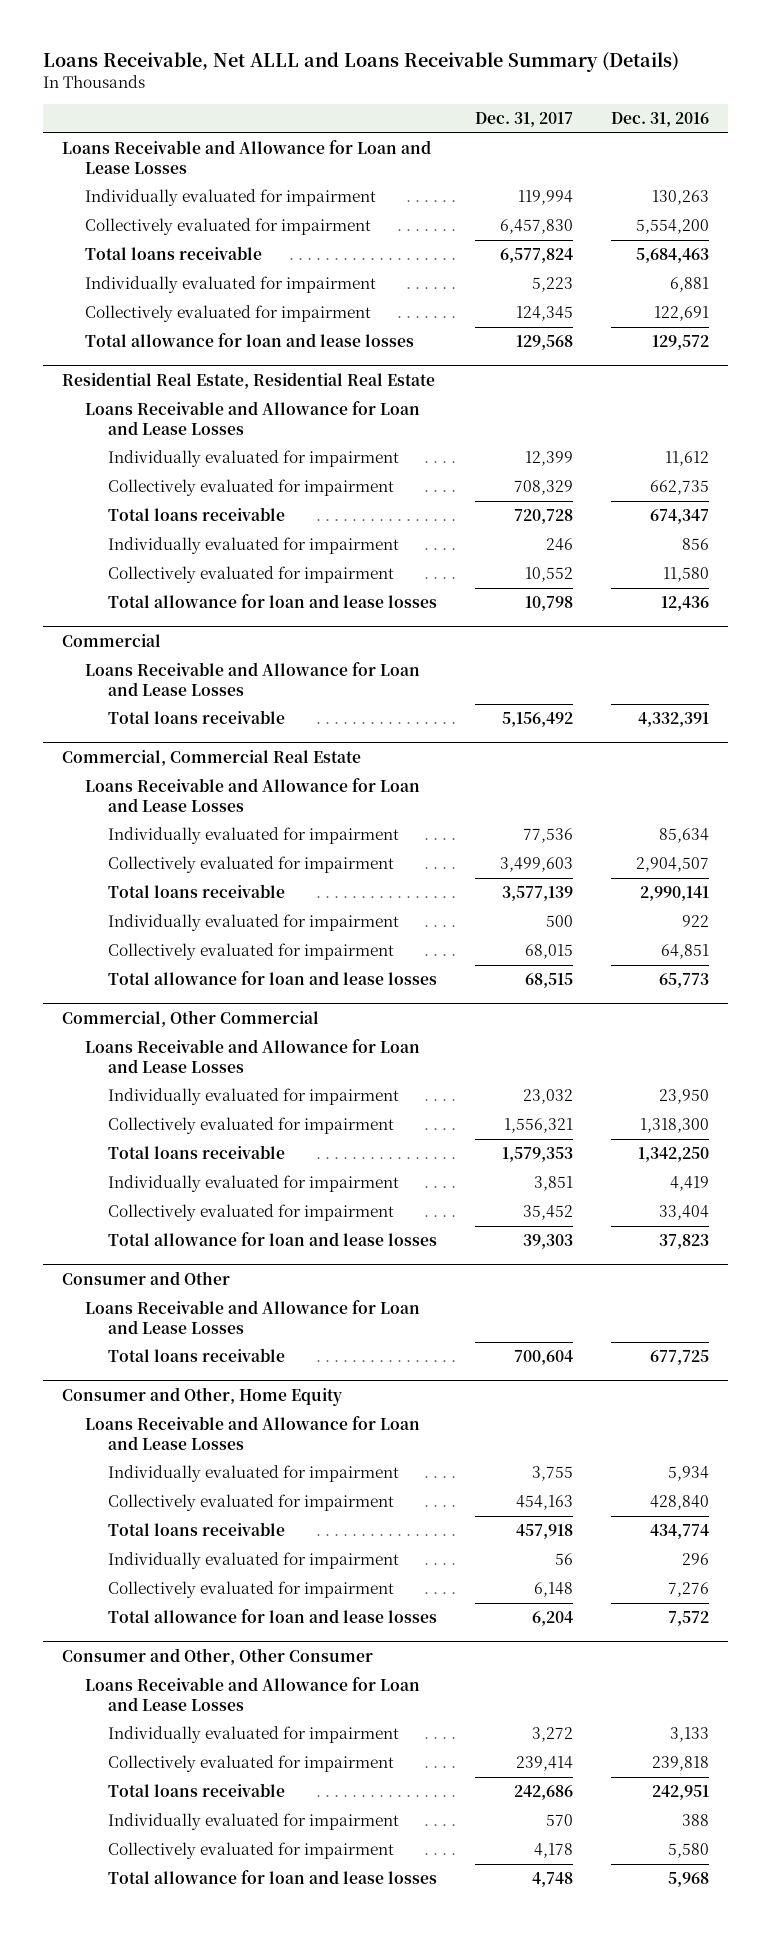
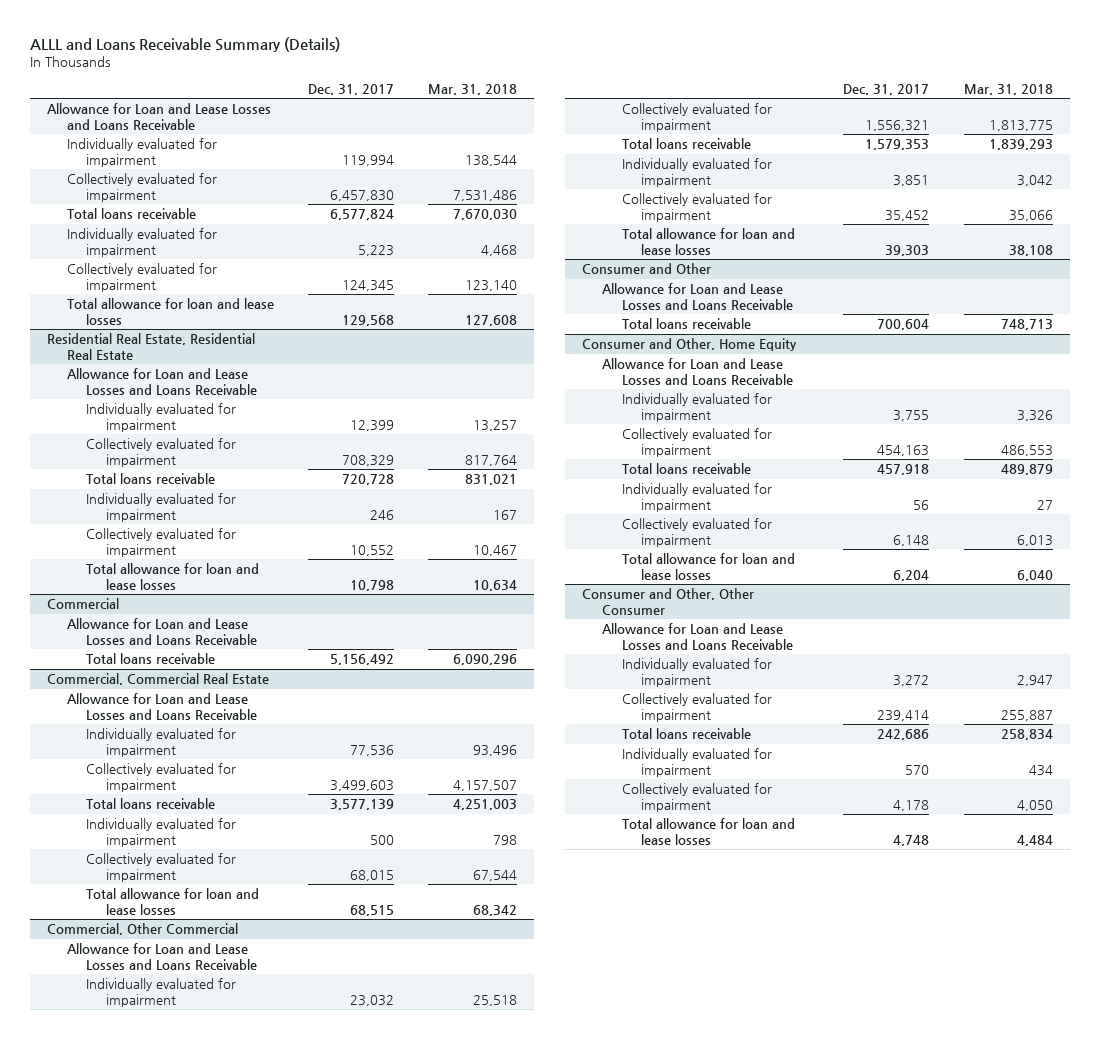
[42,51,679,72] Loans Receivable, Net ALLL and Loans Receivable Summary (Details) -> [29,37,340,53] ALLL and Loans Receivable Summary (Details)
[611,111,710,127] Dec. 31, 2016 -> none
none -> [428,83,518,95] Mar. 31, 2018
[61,140,431,174] Loans Receivable and Allowance for Loan and Lease Losses -> [47,103,272,130] Allowance for Loan and Lease Losses and Loans Receivable
[84,401,420,435] Loans Receivable and Allowance for Loan and Lease Losses -> [66,368,258,395] Allowance for Loan and Lease Losses and Loans Receivable
[84,662,420,696] Loans Receivable and Allowance for Loan and Lease Losses -> [66,618,258,645] Allowance for Loan and Lease Losses and Loans Receivable
[84,778,420,812] Loans Receivable and Allowance for Loan and Lease Losses -> [66,693,258,720] Allowance for Loan and Lease Losses and Loans Receivable
[84,1039,420,1073] Loans Receivable and Allowance for Loan and Lease Losses -> [66,943,258,970] Allowance for Loan and Lease Losses and Loans Receivable
[84,1300,420,1334] Loans Receivable and Allowance for Loan and Lease Losses -> [602,283,793,310] Allowance for Loan and Lease Losses and Loans Receivable
[84,1416,420,1450] Loans Receivable and Allowance for Loan and Lease Losses -> [602,358,793,385] Allowance for Loan and Lease Losses and Loans Receivable
[84,1677,420,1711] Loans Receivable and Allowance for Loan and Lease Losses -> [602,623,793,650] Allowance for Loan and Lease Losses and Loans Receivable

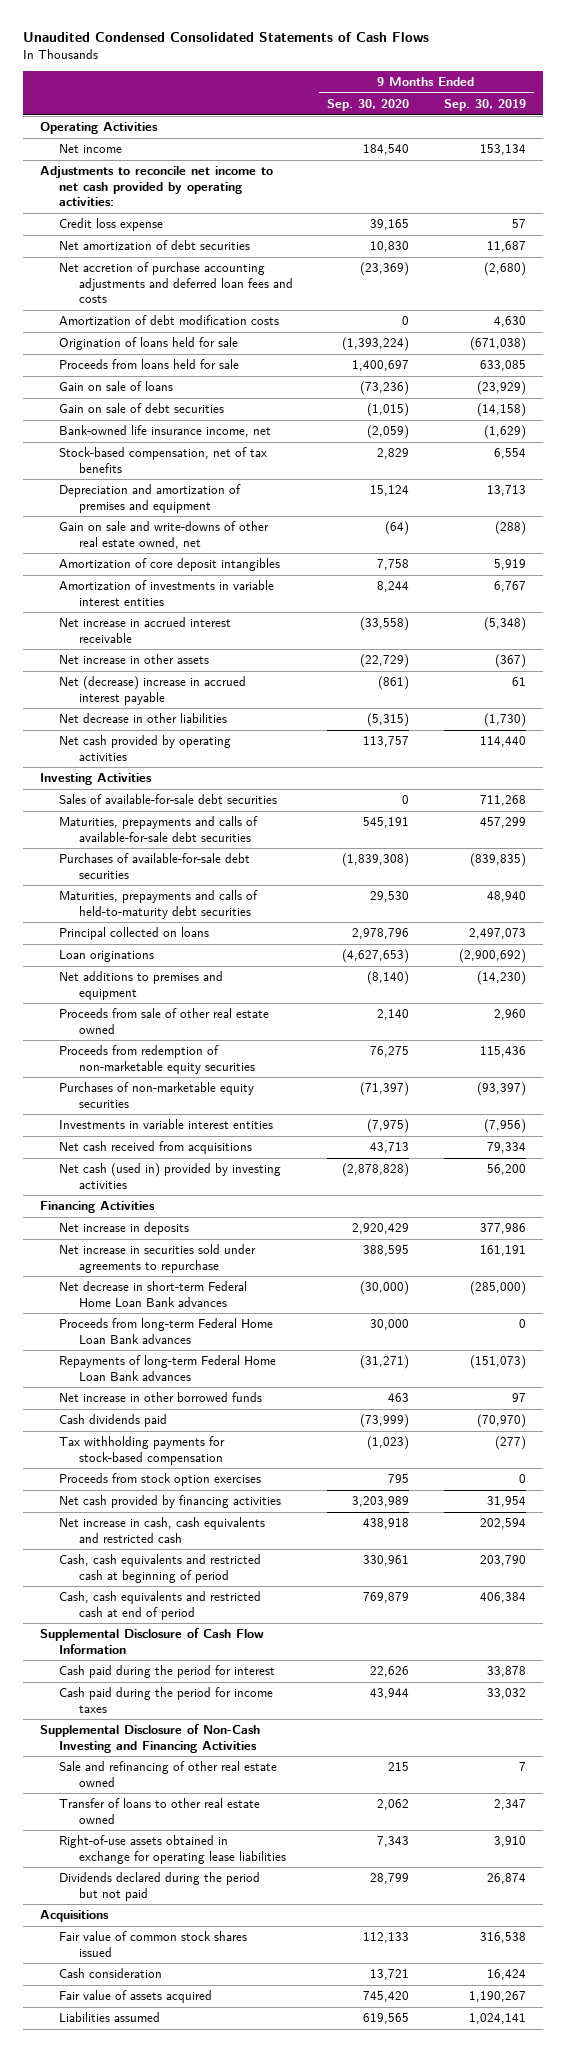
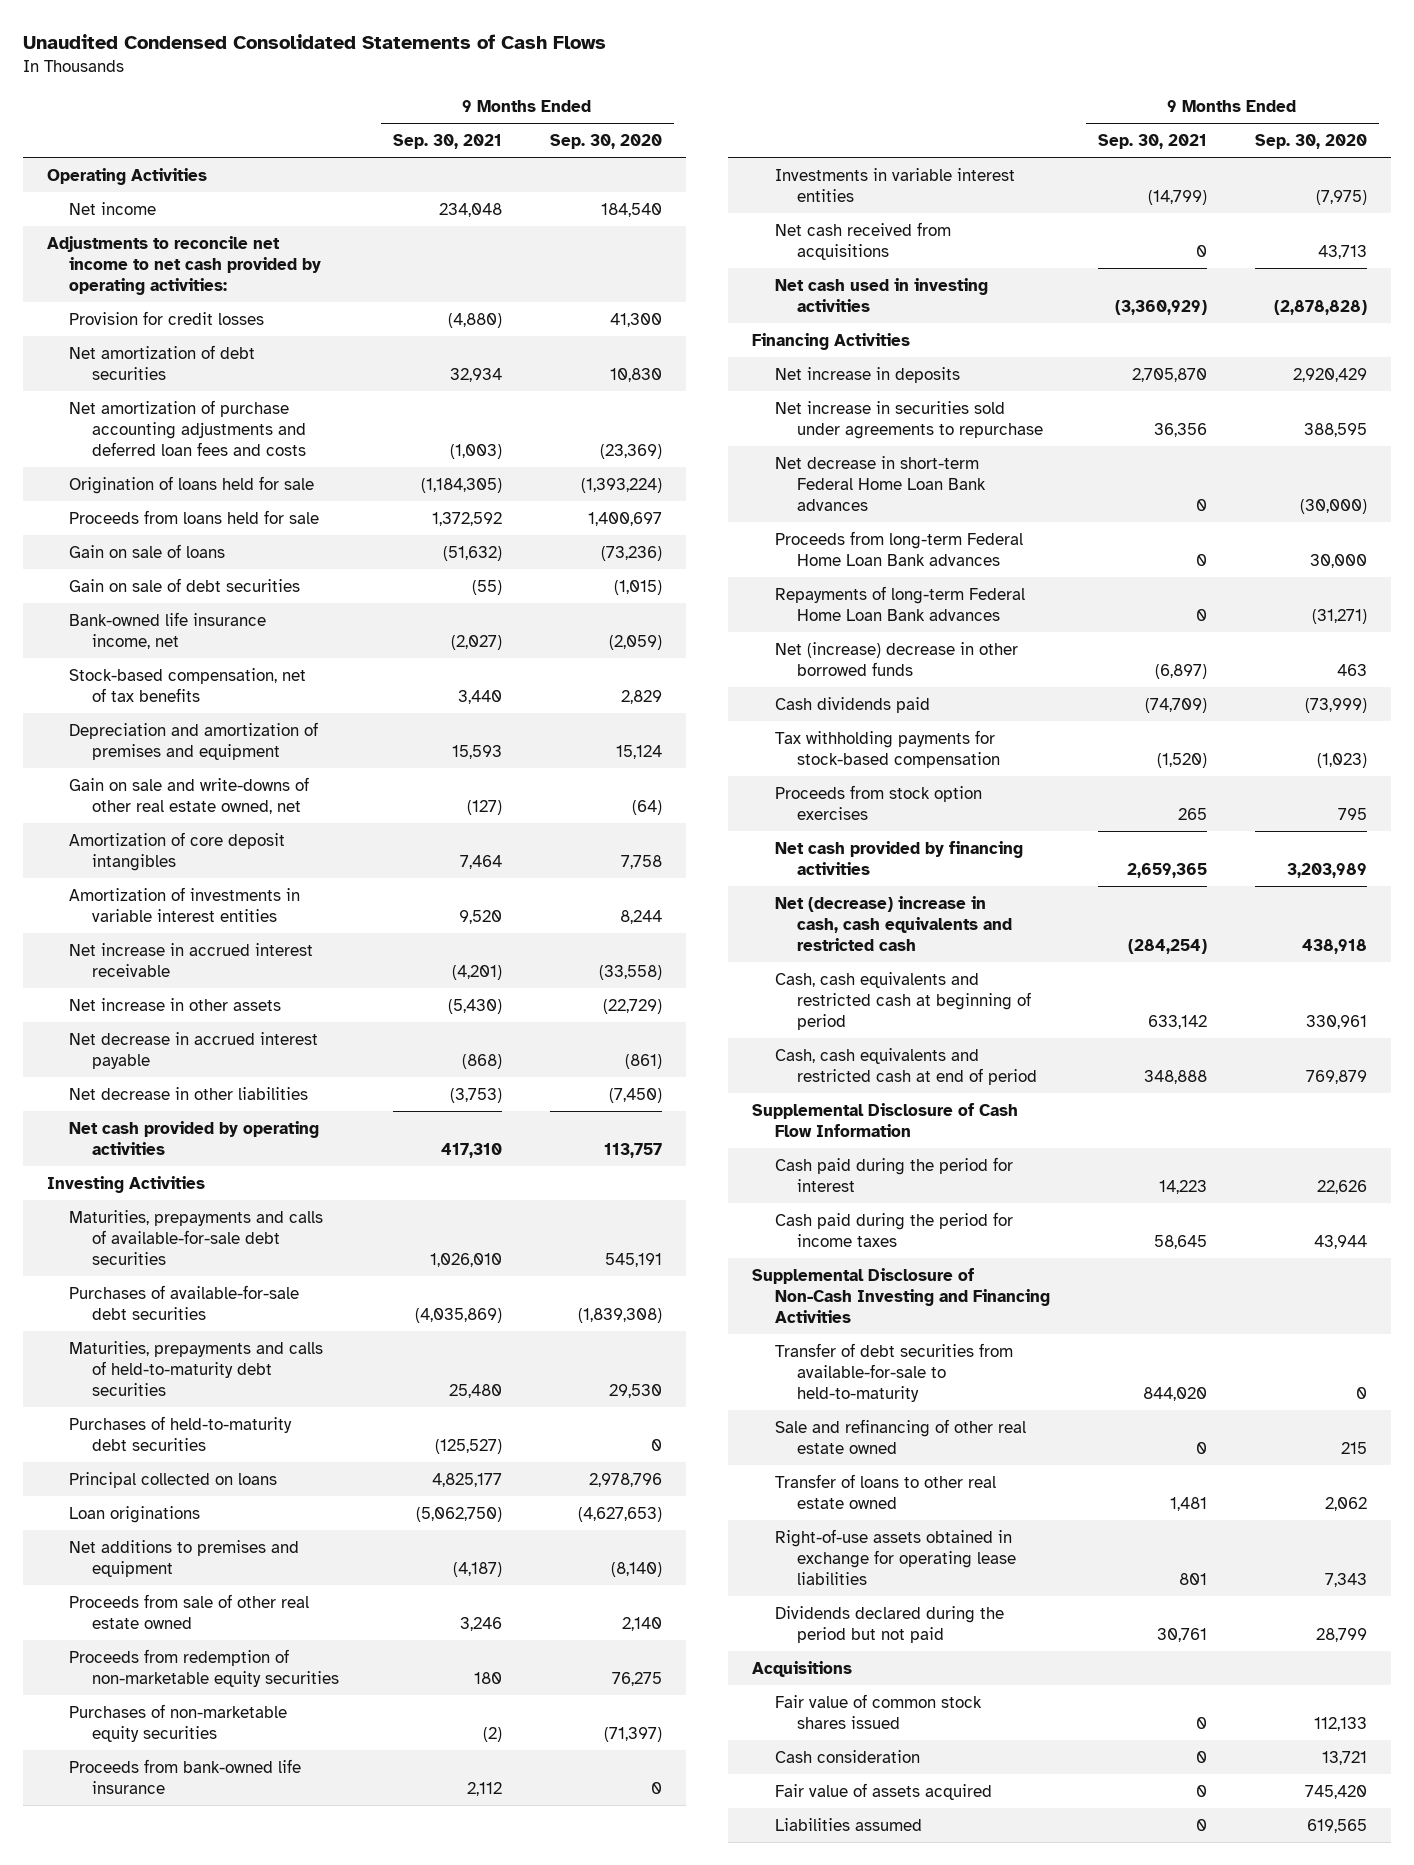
[443,98,526,111] Sep. 30, 2019 -> none
none -> [392,134,502,150] Sep. 30, 2021
[59,218,164,232] Credit loss expense -> [69,310,265,325] Provision for credit losses
[370,219,410,231] 39,165 -> [609,312,662,327] 41,300
[59,315,280,326] Amortization of debt modification costs -> none
[59,262,293,304] Net accretion of purchase accounting adjustments and deferred loan fees and costs -> [69,399,306,457] Net amortization of purchase accounting adjustments and deferred loan fees and costs
[59,676,247,705] Net (decrease) increase in accrued interest payable -> [69,1031,319,1069] Net decrease in accrued interest payable
[367,713,410,728] (5,315) -> [608,1087,662,1103] (7,450)
[59,794,278,805] Sales of available-for-sale debt securities -> none
none -> [69,1415,293,1451] Purchases of held-to-maturity debt securities
none -> [69,1758,302,1794] Proceeds from bank-owned life insurance
[59,1163,282,1189] Net cash (used in) provided by investing activities -> [774,277,988,312] Net cash used in investing activities
[59,1392,263,1403] Net increase in other borrowed funds -> [774,641,1018,676] Net (increase) decrease in other borrowed funds
[59,1517,266,1543] Net increase in cash, cash equivalents and restricted cash -> [774,895,1013,952] Net (decrease) increase in cash, cash equivalents and restricted cash
none -> [774,1342,1013,1403] Transfer of debt securities from available-for-sale to held-to-maturity

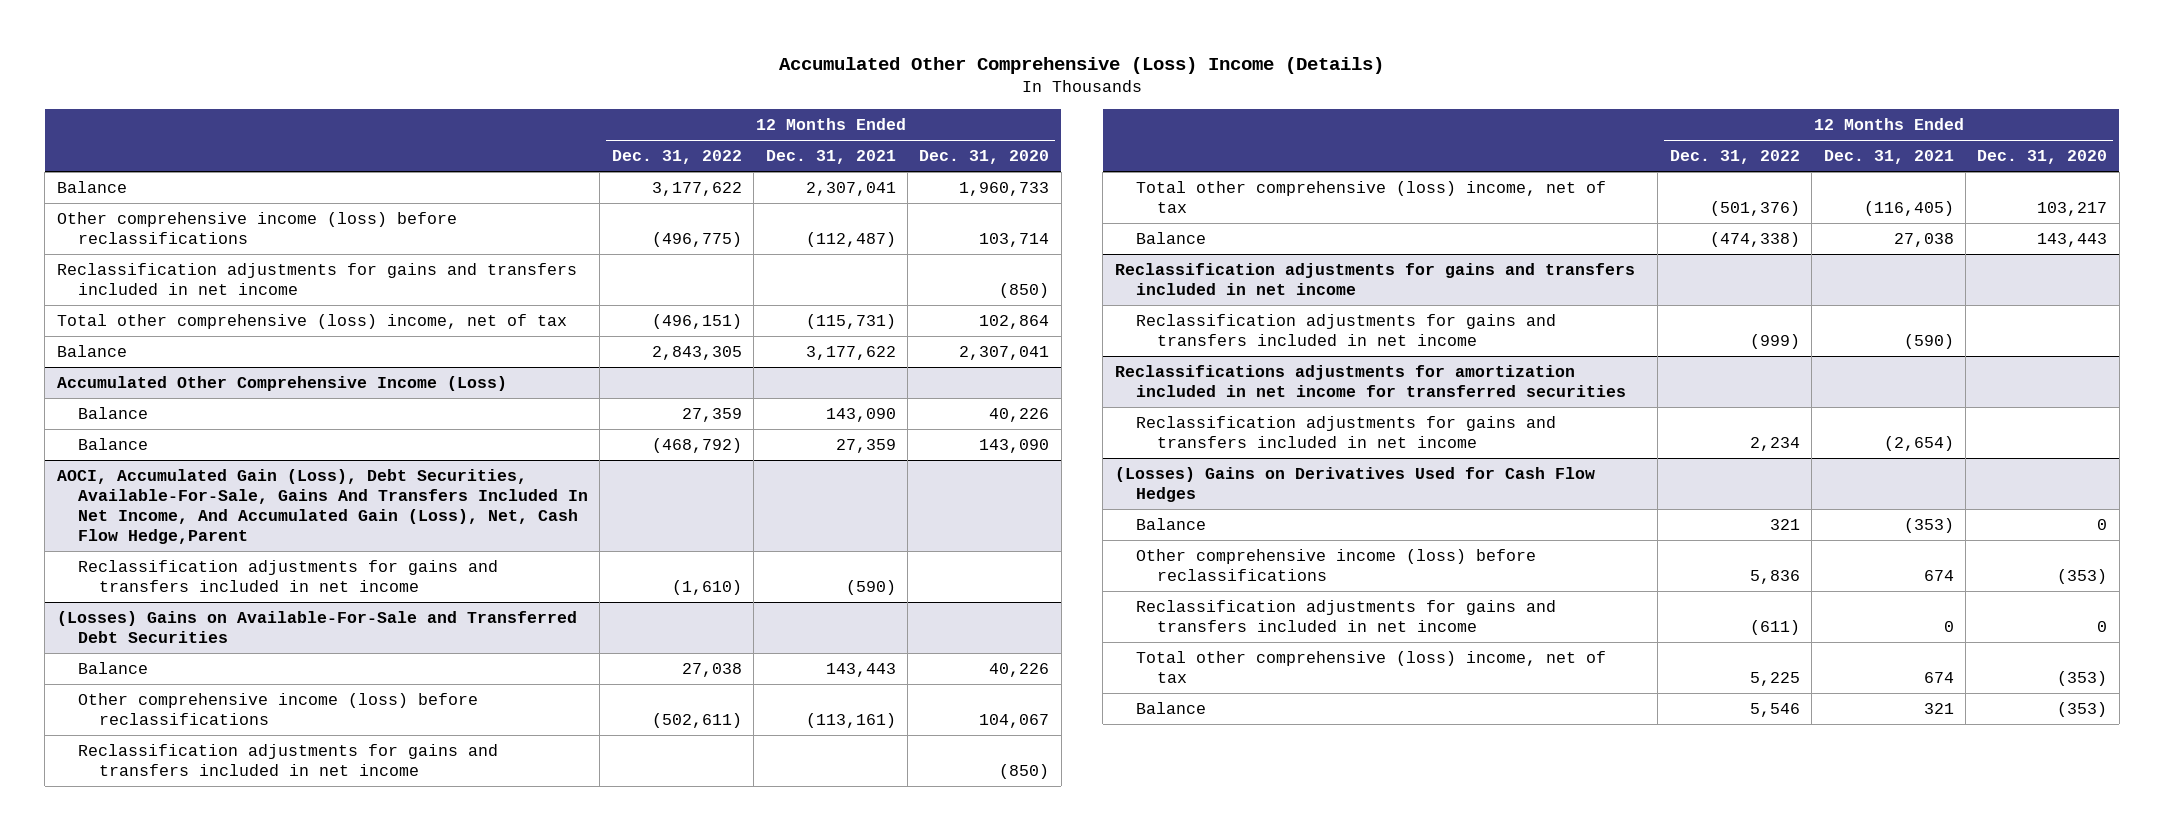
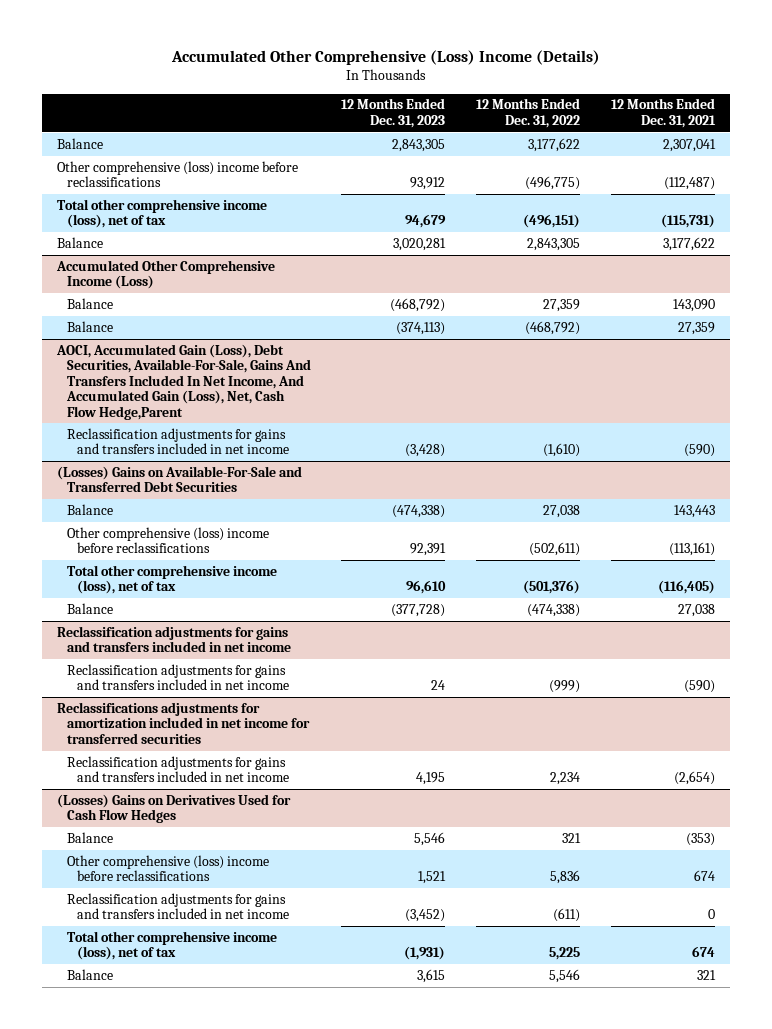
[919,150,1050,165] Dec. 31, 2020 -> none
none -> [341,98,446,128] 12 Months Ended Dec. 31, 2023
[56,263,577,296] Reclassification adjustments for gains and transfers included in net income -> none
[56,212,457,245] Other comprehensive income (loss) before reclassifications -> [57,160,299,188] Other comprehensive (loss) income before reclassifications
[56,314,567,330] Total other comprehensive (loss) income, net of tax -> [57,198,268,229] Total other comprehensive income (loss), net of tax
[77,744,498,777] Reclassification adjustments for gains and transfers included in net income -> none
[77,693,478,726] Other comprehensive income (loss) before reclassifications -> [66,526,269,554] Other comprehensive (loss) income before reclassifications
[1135,181,1606,214] Total other comprehensive (loss) income, net of tax -> [66,564,277,595] Total other comprehensive income (loss), net of tax
[1135,549,1536,582] Other comprehensive income (loss) before reclassifications -> [66,854,269,882] Other comprehensive (loss) income before reclassifications
[1135,651,1606,684] Total other comprehensive (loss) income, net of tax -> [66,930,277,961] Total other comprehensive income (loss), net of tax

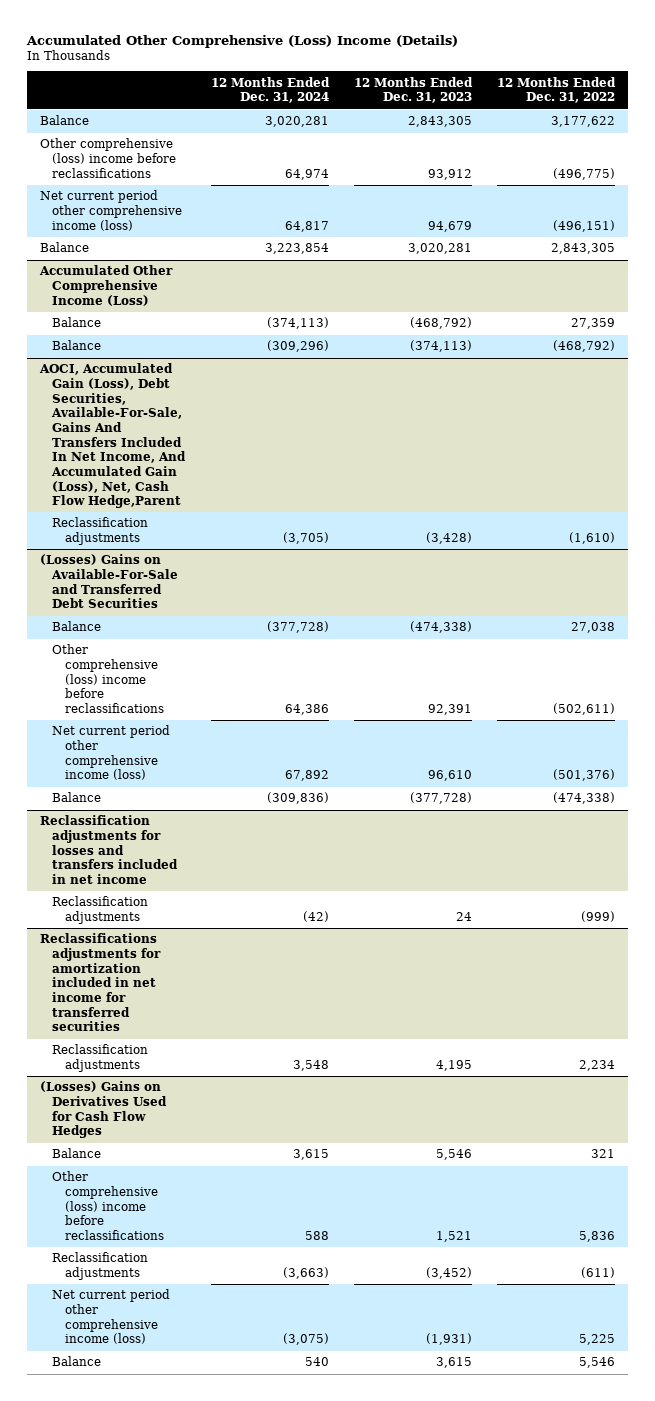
[610,98,716,128] 12 Months Ended Dec. 31, 2021 -> none
none -> [210,76,330,104] 12 Months Ended Dec. 31, 2024
[57,198,268,229] Total other comprehensive income (loss), net of tax -> [39,190,183,231] Net current period other comprehensive income (loss)
[66,427,289,455] Reclassification adjustments for gains and transfers included in net income -> [52,517,149,546] Reclassification adjustments
[66,564,277,595] Total other comprehensive income (loss), net of tax -> [52,725,171,781] Net current period other comprehensive income (loss)
[57,625,291,653] Reclassification adjustments for gains and transfers included in net income -> [39,815,179,885] Reclassification adjustments for losses and transfers included in net income
[66,663,289,691] Reclassification adjustments for gains and transfers included in net income -> [52,896,149,925] Reclassification adjustments
[66,755,289,783] Reclassification adjustments for gains and transfers included in net income -> [52,1044,149,1073] Reclassification adjustments
[66,892,289,920] Reclassification adjustments for gains and transfers included in net income -> [52,1252,149,1281] Reclassification adjustments
[66,930,277,961] Total other comprehensive income (loss), net of tax -> [52,1289,171,1345] Net current period other comprehensive income (loss)

